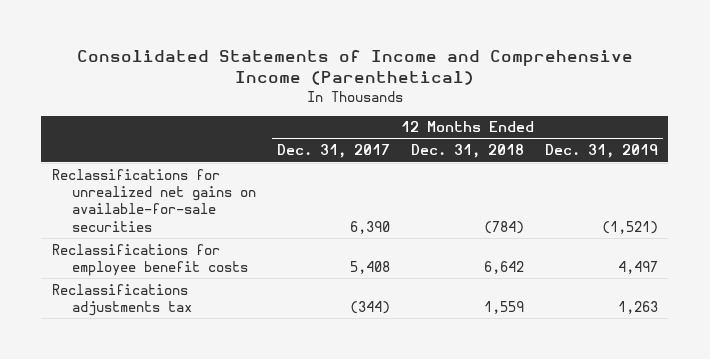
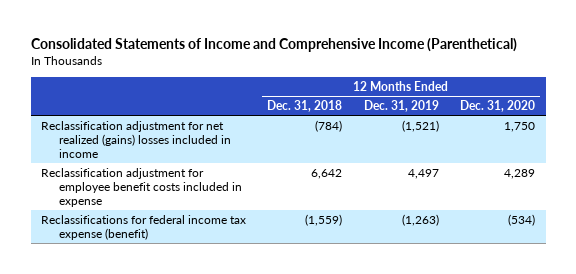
[277,144,391,159] Dec. 31, 2017 -> none
none -> [460,99,536,112] Dec. 31, 2020
[51,168,257,232] Reclassifications for unrealized net gains on available-for-sale securities -> [41,120,232,159] Reclassification adjustment for net realized (gains) losses included in income
[51,243,249,277] Reclassifications for employee benefit costs -> [41,167,243,208] Reclassification adjustment for employee benefit costs included in expense
[51,283,193,317] Reclassifications adjustments tax -> [41,214,247,241] Reclassifications for federal income tax expense (benefit)
[484,301,525,315] 1,559 -> [305,213,343,226] (1,559)
[617,301,658,315] 1,263 -> [401,213,439,226] (1,263)

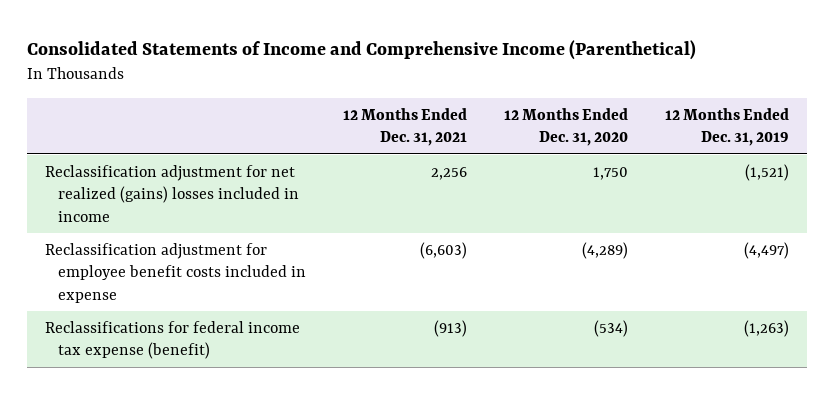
[267,99,343,112] Dec. 31, 2018 -> none
none -> [342,107,467,146] 12 Months Ended Dec. 31, 2021
[407,168,439,179] 4,497 -> [743,242,789,260] (4,497)
[504,168,536,179] 4,289 -> [581,242,628,260] (4,289)

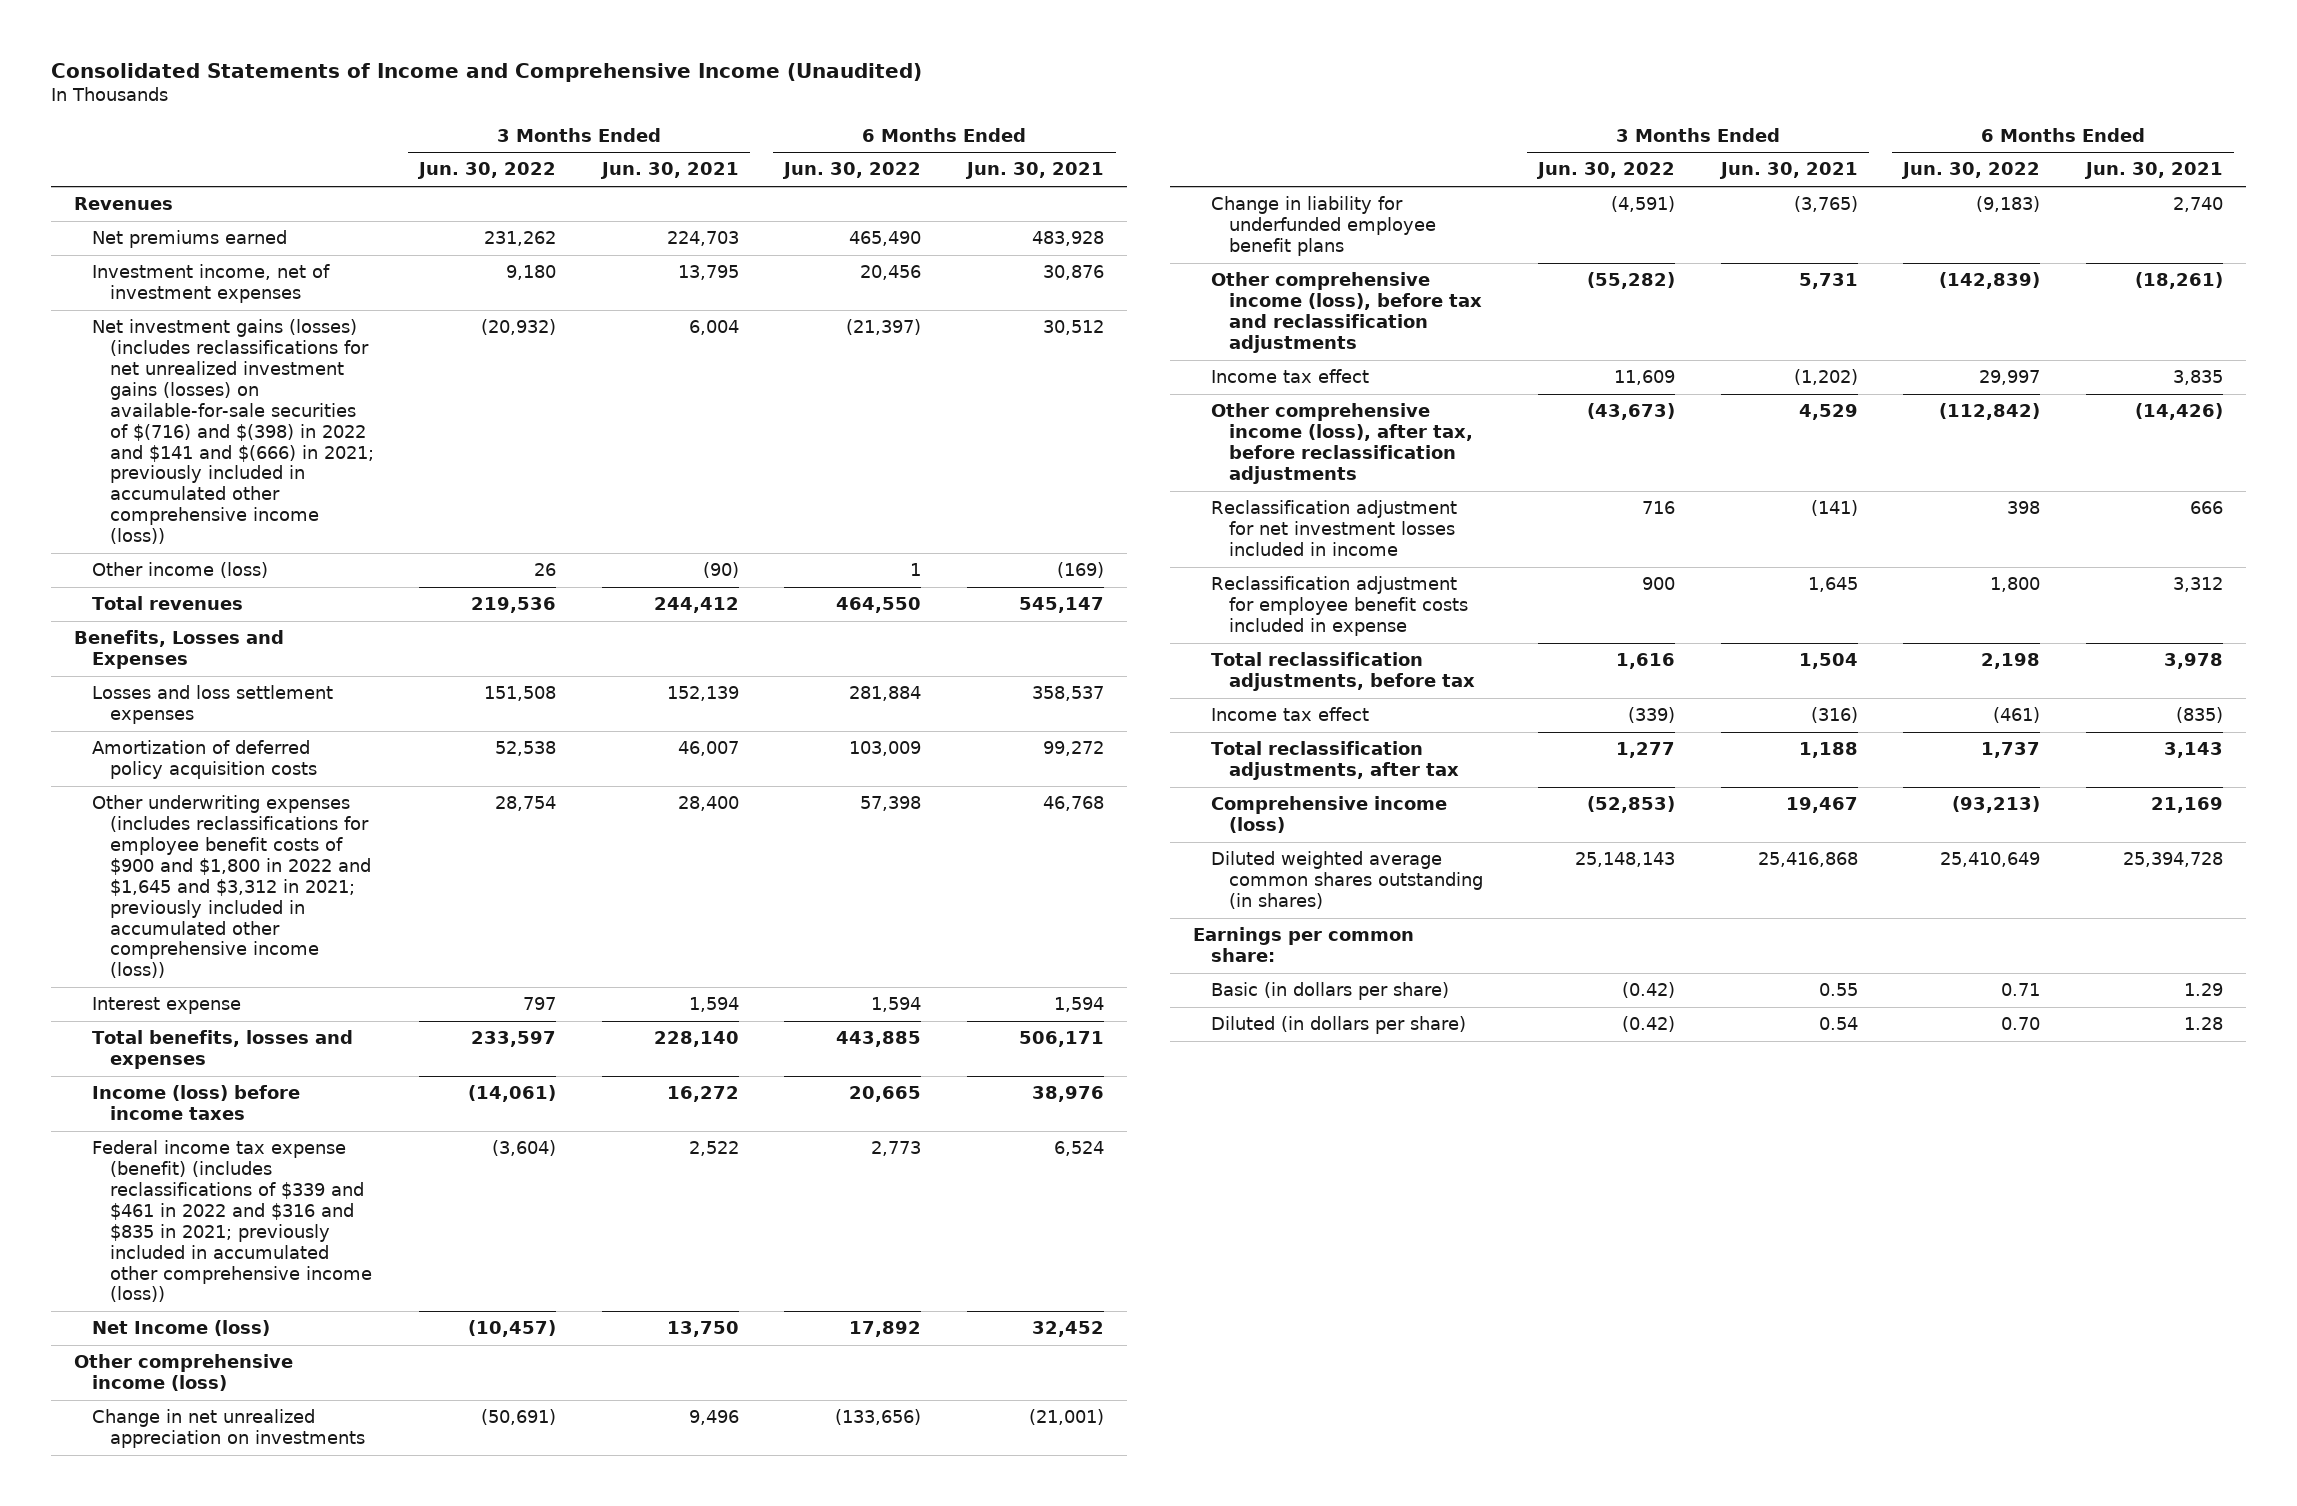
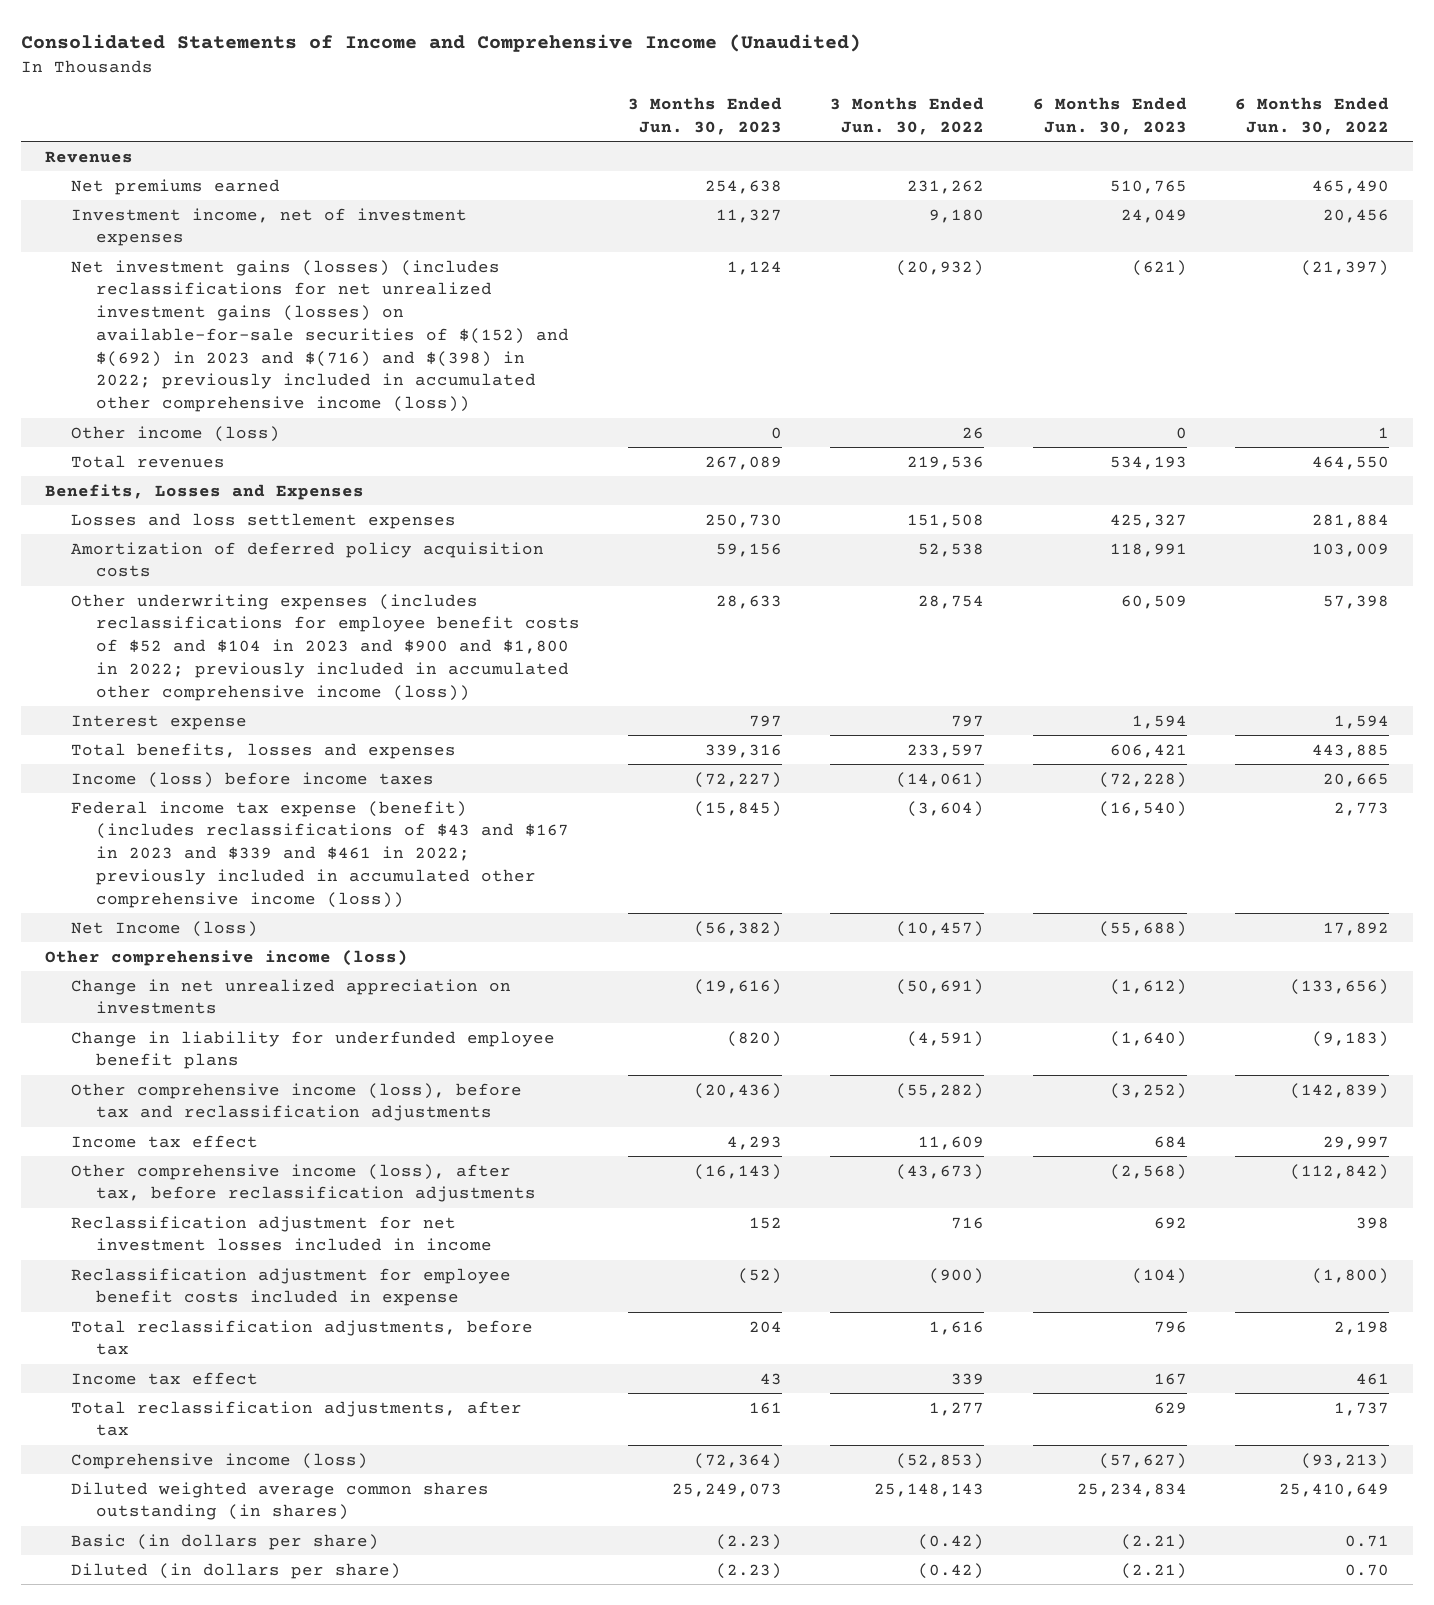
[599,162,739,180] Jun. 30, 2021 -> none
[965,162,1105,180] Jun. 30, 2021 -> none
none -> [628,96,783,135] 3 Months Ended Jun. 30, 2023
none -> [1032,96,1187,135] 6 Months Ended Jun. 30, 2023
[91,319,374,545] Net investment gains (losses) (includes reclassifications for net unrealized investment gains (losses) on available-for-sale securities of $(716) and $(398) in 2022 and $141 and $(666) in 2021; previously included in accumulated other comprehensive income (loss)) -> [70,259,570,412] Net investment gains (losses) (includes reclassifications for net unrealized investment gains (losses) on available-for-sale securities of $(152) and $(692) in 2023 and $(716) and $(398) in 2022; previously included in accumulated other comprehensive income (loss))
[91,795,371,979] Other underwriting expenses (includes reclassifications for employee benefit costs of $900 and $1,800 in 2022 and $1,645 and $3,312 in 2021; previously included in accumulated other comprehensive income (loss)) -> [70,593,581,701] Other underwriting expenses (includes reclassifications for employee benefit costs of $52 and $104 in 2023 and $900 and $1,800 in 2022; previously included in accumulated other comprehensive income (loss))
[91,1140,372,1303] Federal income tax expense (benefit) (includes reclassifications of $339 and $461 in 2022 and $316 and $835 in 2021; previously included in accumulated other comprehensive income (loss)) -> [70,800,570,908] Federal income tax expense (benefit) (includes reclassifications of $43 and $167 in 2023 and $339 and $461 in 2022; previously included in accumulated other comprehensive income (loss))
[1642,577,1676,591] 900 -> [929,1267,985,1284] (900)
[1990,577,2041,593] 1,800 -> [1311,1267,1389,1284] (1,800)
[1628,707,1676,724] (339) -> [951,1372,985,1385] 339
[1993,707,2041,724] (461) -> [1355,1372,1389,1385] 461
[1192,927,1414,963] Earnings per common share: -> none

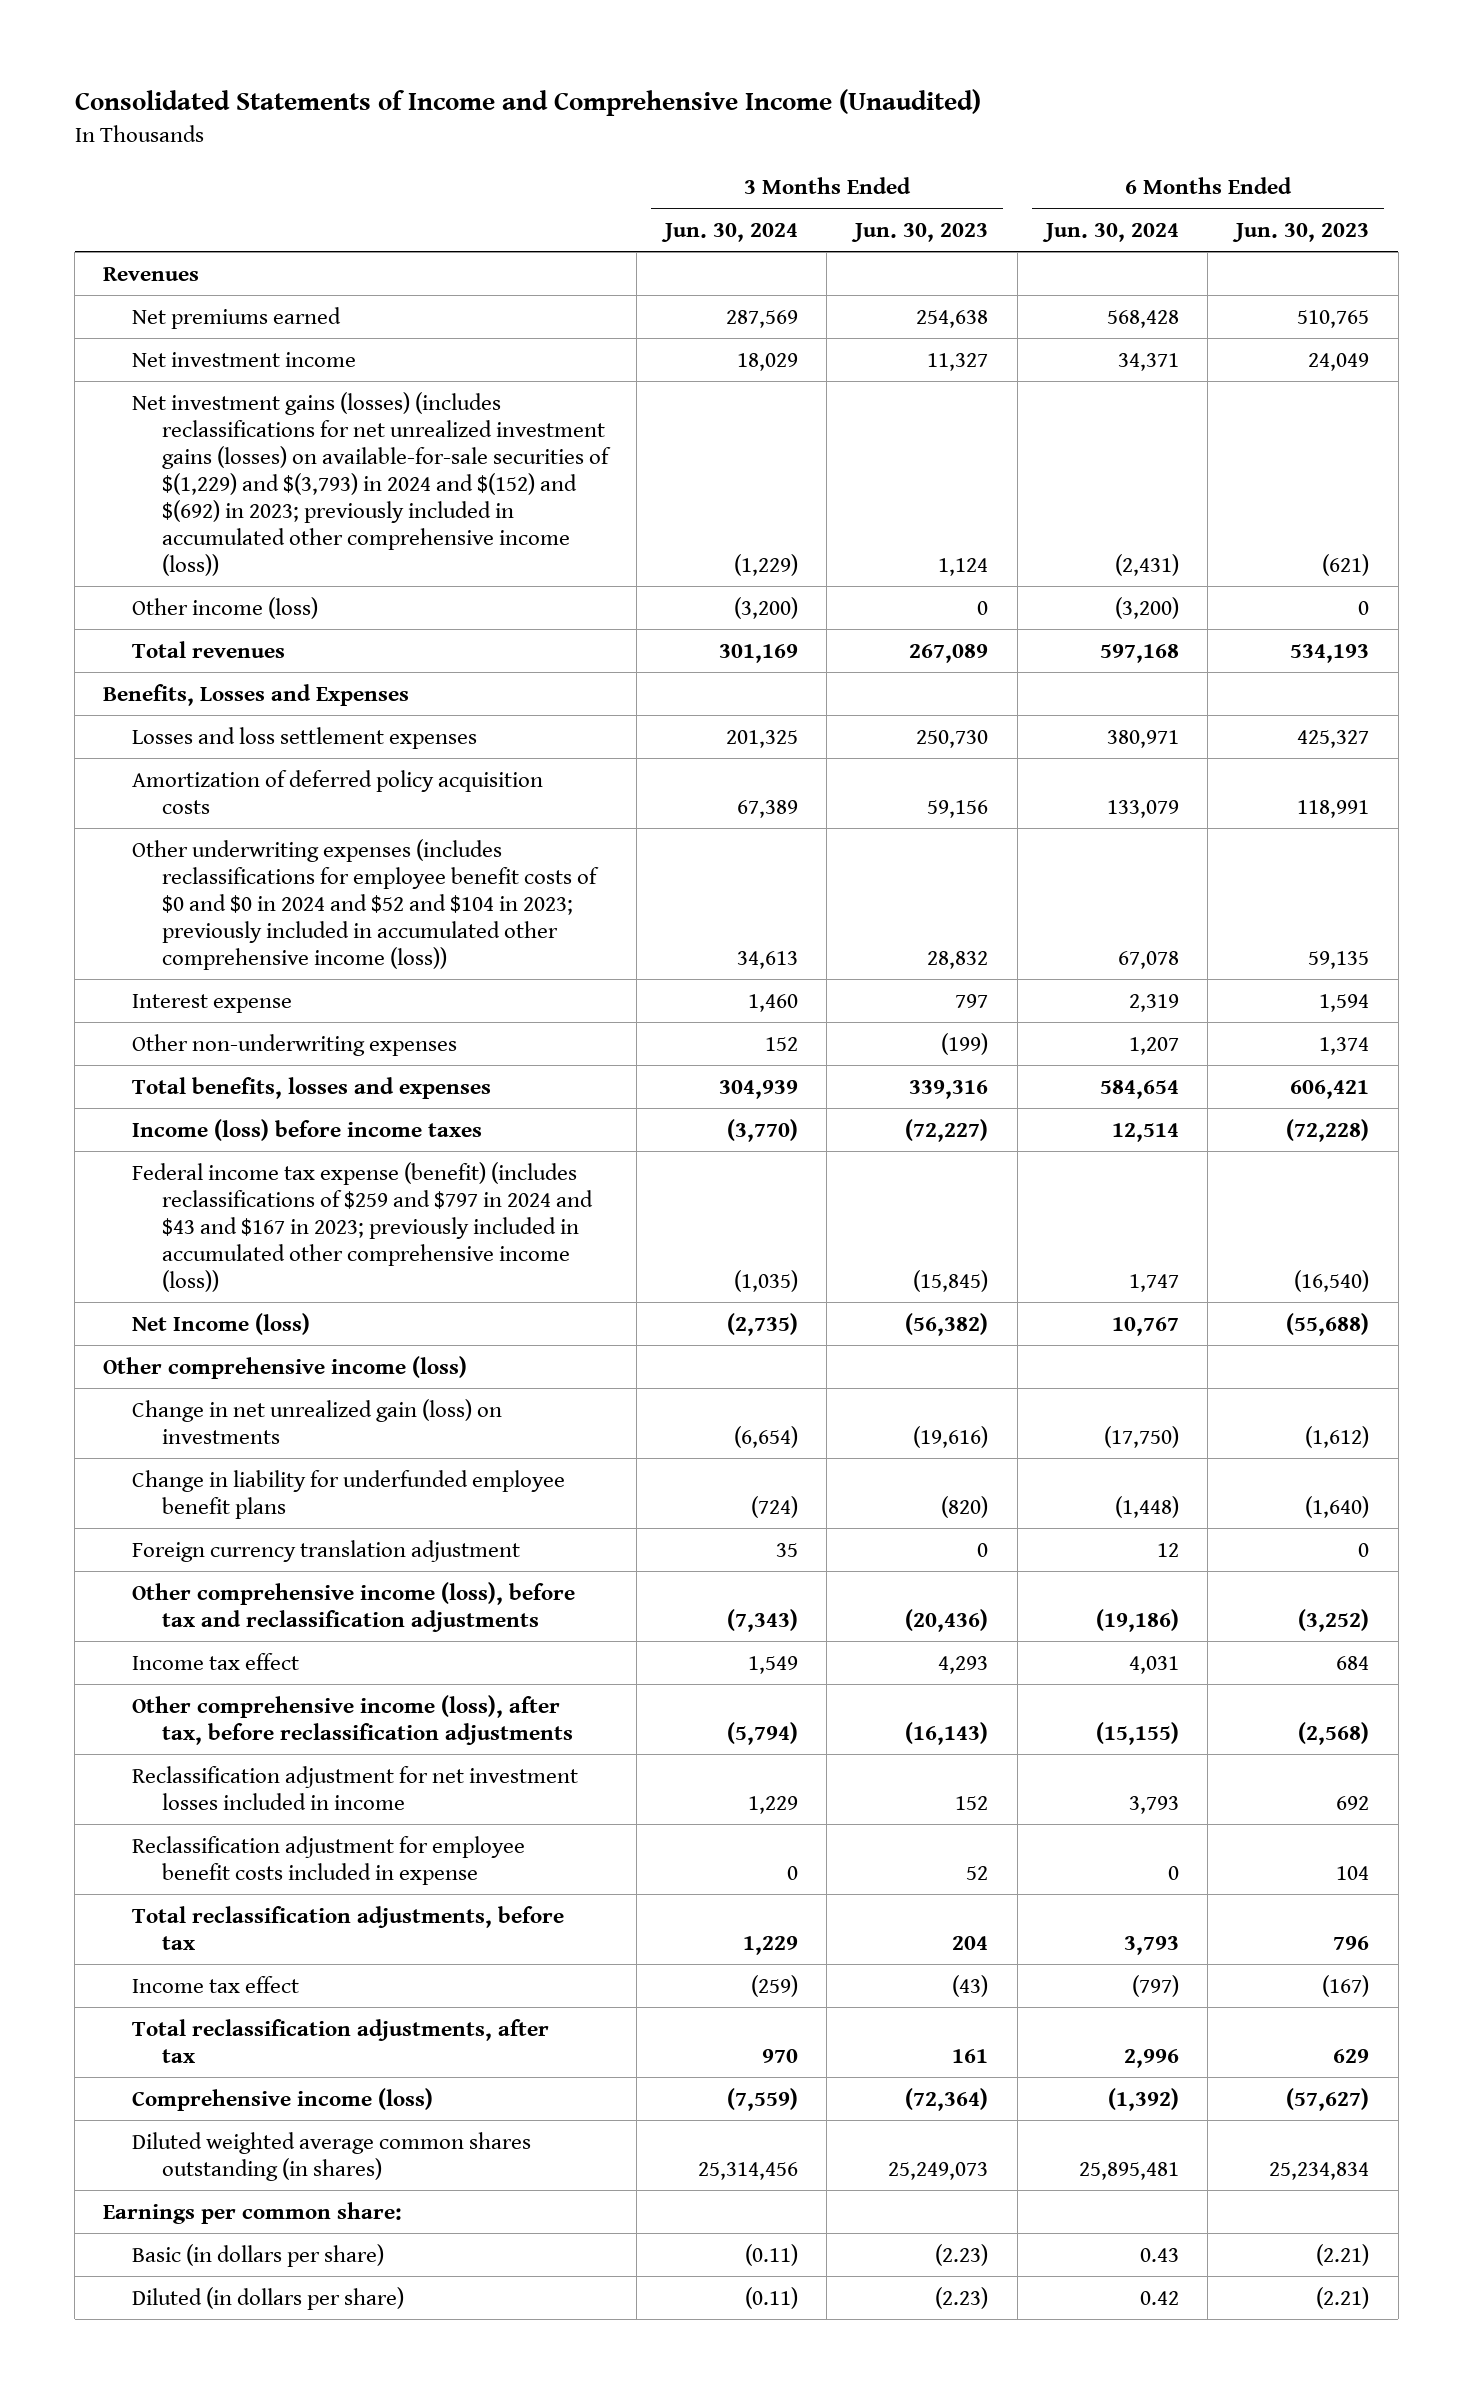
[830,96,985,135] 3 Months Ended Jun. 30, 2022 -> none
[1234,96,1389,135] 6 Months Ended Jun. 30, 2022 -> none
none -> [660,222,798,242] Jun. 30, 2024
none -> [1041,222,1179,242] Jun. 30, 2024
[70,207,467,247] Investment income, net of investment expenses -> [132,351,357,367] Net investment income
[70,259,570,412] Net investment gains (losses) (includes reclassifications for net unrealized investment gains (losses) on available-for-sale securities of $(152) and $(692) in 2023 and $(716) and $(398) in 2022; previously included in accumulated other comprehensive income (loss)) -> [132,391,611,576] Net investment gains (losses) (includes reclassifications for net unrealized investment gains (losses) on available-for-sale securities of $(1,229) and $(3,793) in 2024 and $(152) and $(692) in 2023; previously included in accumulated other comprehensive income (loss))
[70,593,581,701] Other underwriting expenses (includes reclassifications for employee benefit costs of $52 and $104 in 2023 and $900 and $1,800 in 2022; previously included in accumulated other comprehensive income (loss)) -> [132,838,599,970] Other underwriting expenses (includes reclassifications for employee benefit costs of $0 and $0 in 2024 and $52 and $104 in 2023; previously included in accumulated other comprehensive income (loss))
[716,594,783,609] 28,633 -> [927,950,989,969] 28,832
[1120,594,1187,609] 60,509 -> [1308,950,1370,969] 59,135
none -> [132,1033,458,1056] Other non-underwriting expenses
[70,800,570,908] Federal income tax expense (benefit) (includes reclassifications of $43 and $167 in 2023 and $339 and $461 in 2022; previously included in accumulated other comprehensive income (loss)) -> [132,1161,593,1292] Federal income tax expense (benefit) (includes reclassifications of $259 and $797 in 2024 and $43 and $167 in 2023; previously included in accumulated other comprehensive income (loss))
[70,978,511,1015] Change in net unrealized appreciation on investments -> [132,1398,503,1444] Change in net unrealized gain (loss) on investments
none -> [132,1539,521,1562] Foreign currency translation adjustment
[738,1267,783,1284] (52) -> [966,1865,989,1880] 52
[1131,1267,1187,1284] (104) -> [1336,1865,1370,1880] 104
[760,1372,783,1385] 43 -> [952,1974,989,1997] (43)
[1153,1372,1187,1385] 167 -> [1322,1974,1370,1997] (167)
none -> [103,2201,403,2224] Earnings per common share:

